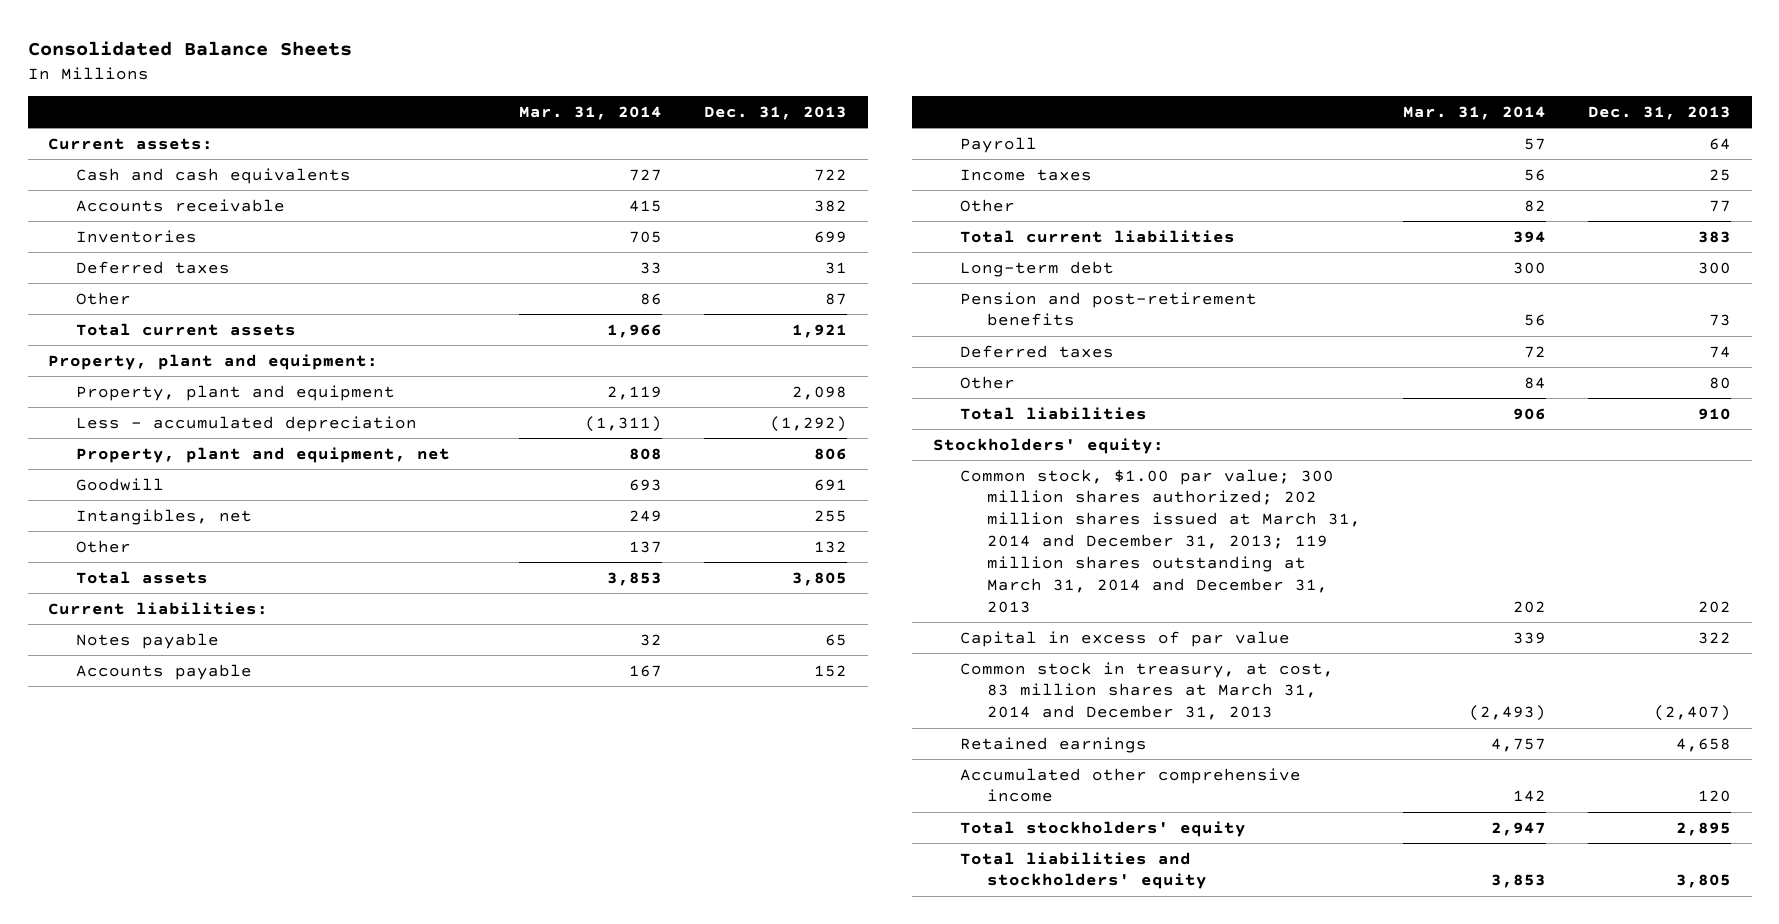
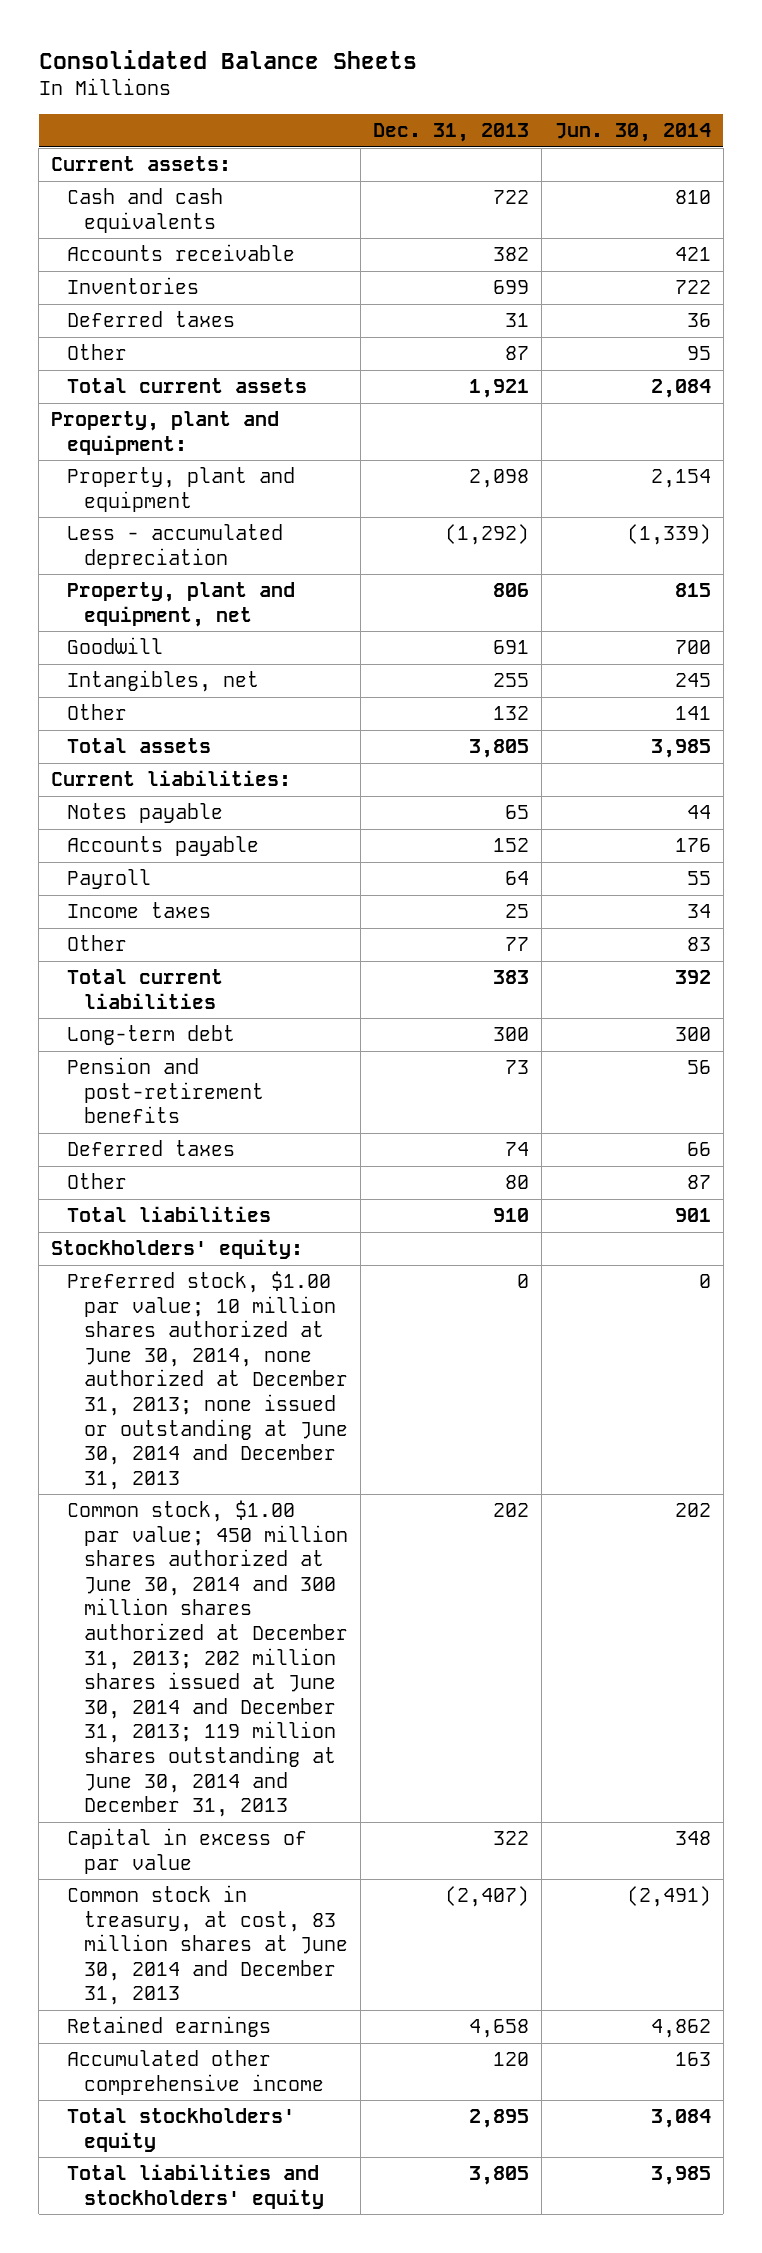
[518,106,662,121] Mar. 31, 2014 -> none
none -> [554,123,711,143] Jun. 30, 2014
none -> [67,1271,348,1490] Preferred stock, $1.00 par value; 10 million shares authorized at June 30, 2014, none authorized at December 31, 2013; none issued or outstanding at June 30, 2014 and December 31, 2013
[959,468,1362,613] Common stock, $1.00 par value; 300 million shares authorized; 202 million shares issued at March 31, 2014 and December 31, 2013; 119 million shares outstanding at March 31, 2014 and December 31, 2013 -> [67,1500,348,1818] Common stock, $1.00 par value; 450 million shares authorized at June 30, 2014 and 300 million shares authorized at December 31, 2013; 202 million shares issued at June 30, 2014 and December 31, 2013; 119 million shares outstanding at June 30, 2014 and December 31, 2013
[959,661,1334,721] Common stock in treasury, at cost, 83 million shares at March 31, 2014 and December 31, 2013 -> [67,1885,348,2006] Common stock in treasury, at cost, 83 million shares at June 30, 2014 and December 31, 2013

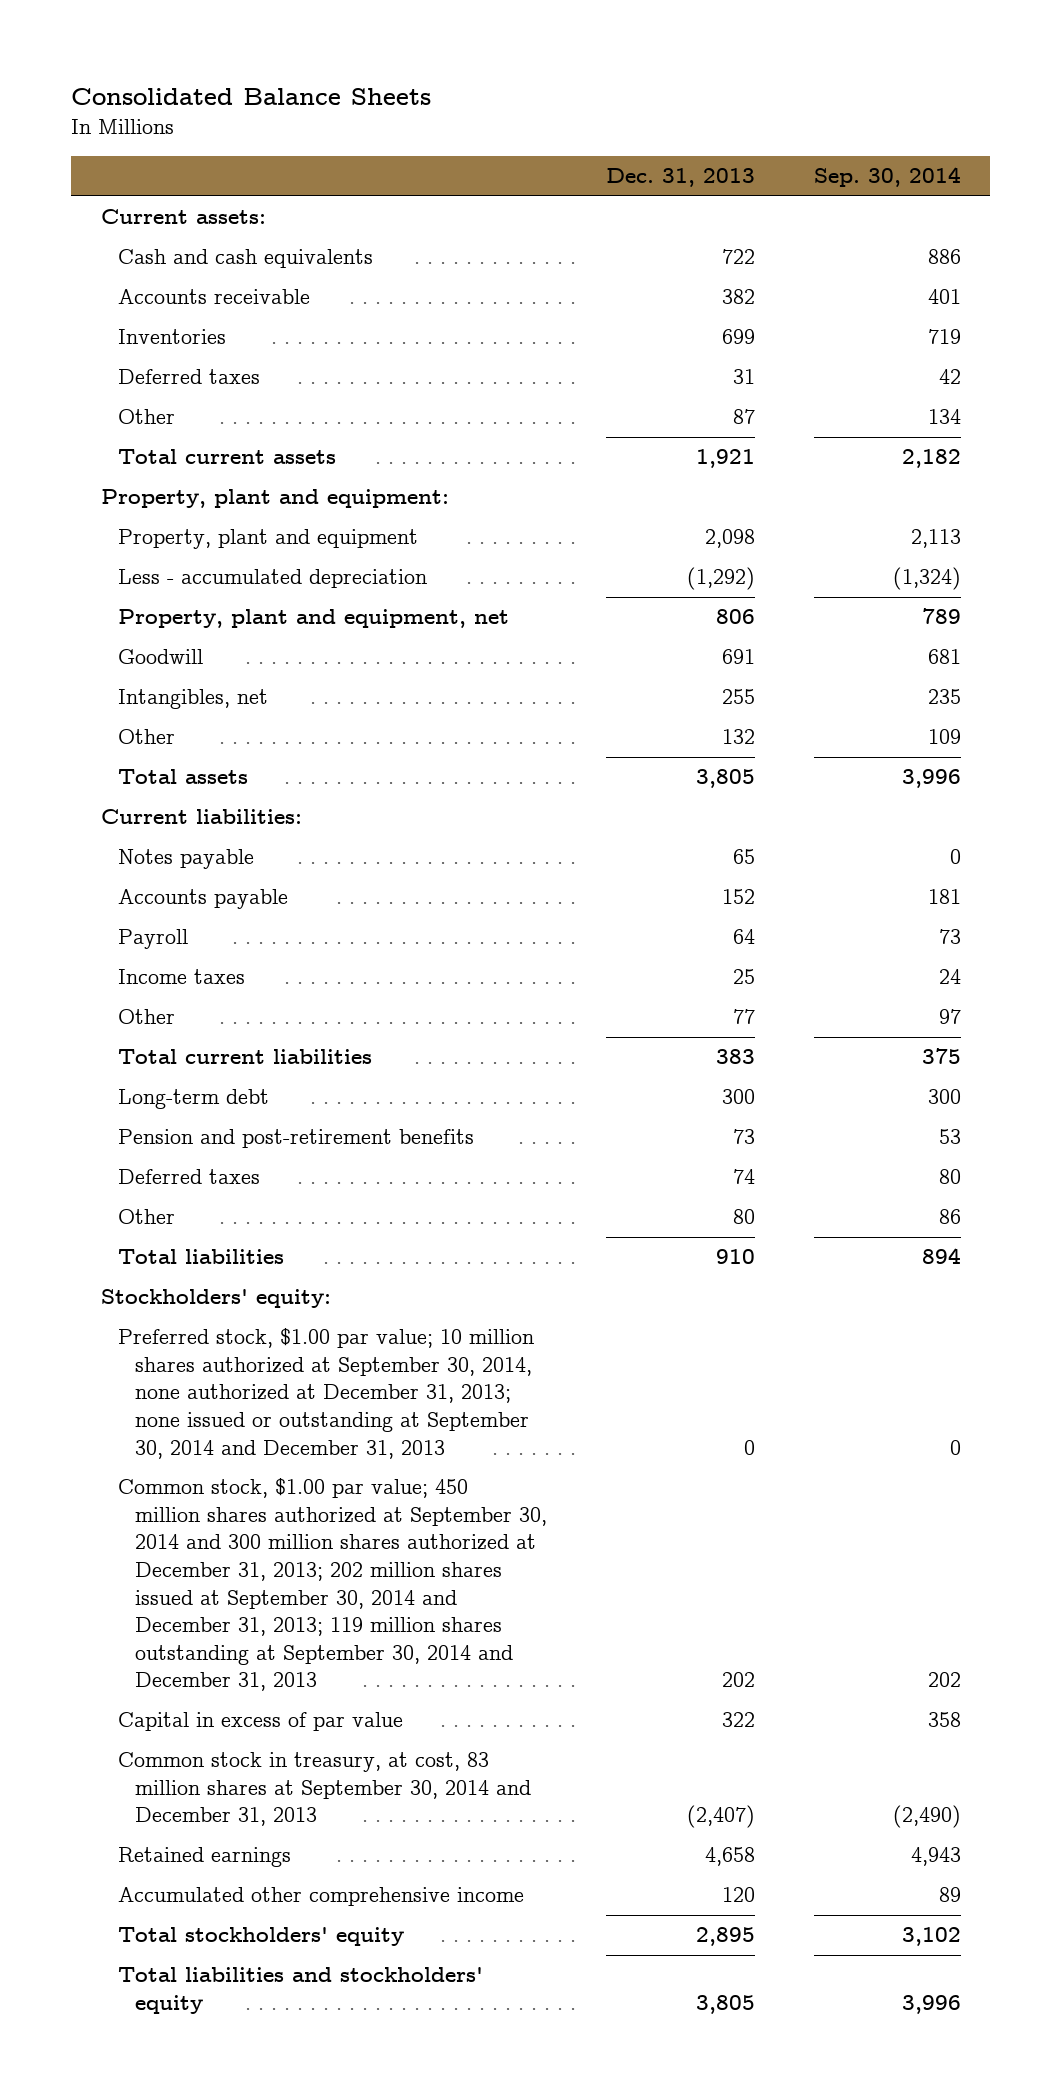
[554,123,711,143] Jun. 30, 2014 -> none
none -> [813,167,961,188] Sep. 30, 2014
[67,1271,348,1490] Preferred stock, $1.00 par value; 10 million shares authorized at June 30, 2014, none authorized at December 31, 2013; none issued or outstanding at June 30, 2014 and December 31, 2013 -> [117,1328,534,1459] Preferred stock, $1.00 par value; 10 million shares authorized at September 30, 2014, none authorized at December 31, 2013; none issued or outstanding at September 30, 2014 and December 31, 2013
[67,1500,348,1818] Common stock, $1.00 par value; 450 million shares authorized at June 30, 2014 and 300 million shares authorized at December 31, 2013; 202 million shares issued at June 30, 2014 and December 31, 2013; 119 million shares outstanding at June 30, 2014 and December 31, 2013 -> [117,1478,547,1692] Common stock, $1.00 par value; 450 million shares authorized at September 30, 2014 and 300 million shares authorized at December 31, 2013; 202 million shares issued at September 30, 2014 and December 31, 2013; 119 million shares outstanding at September 30, 2014 and December 31, 2013
[67,1885,348,2006] Common stock in treasury, at cost, 83 million shares at June 30, 2014 and December 31, 2013 -> [117,1752,531,1827] Common stock in treasury, at cost, 83 million shares at September 30, 2014 and December 31, 2013

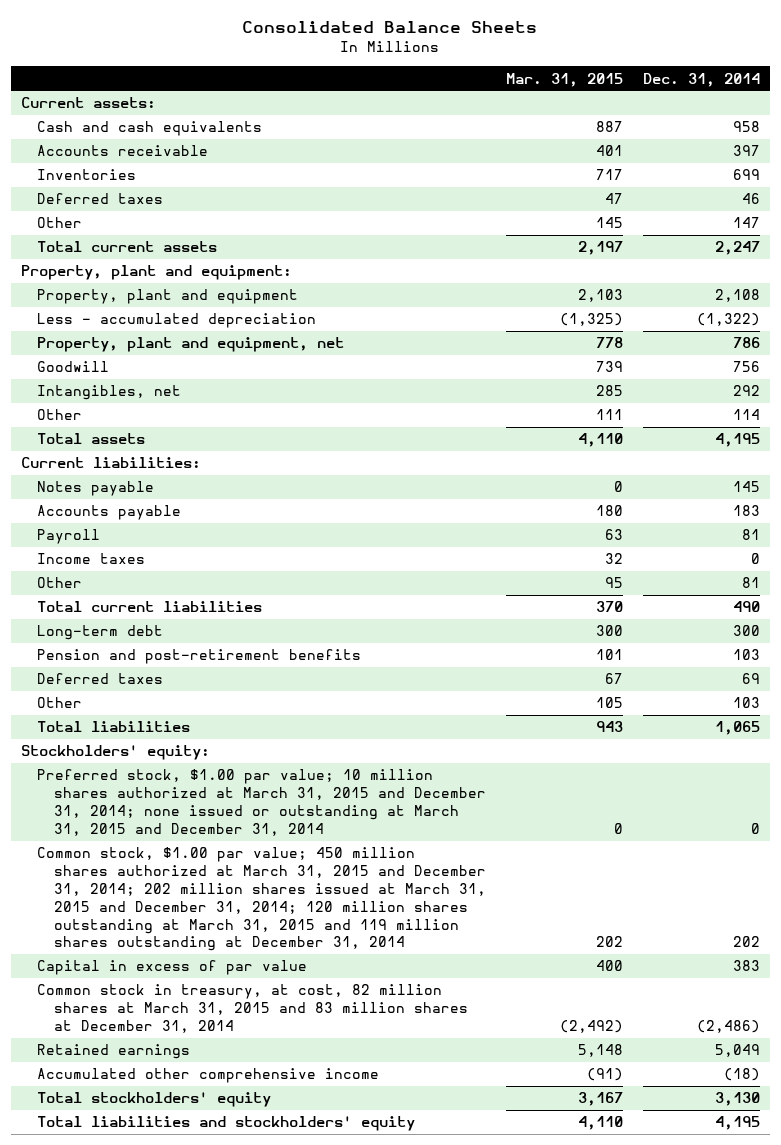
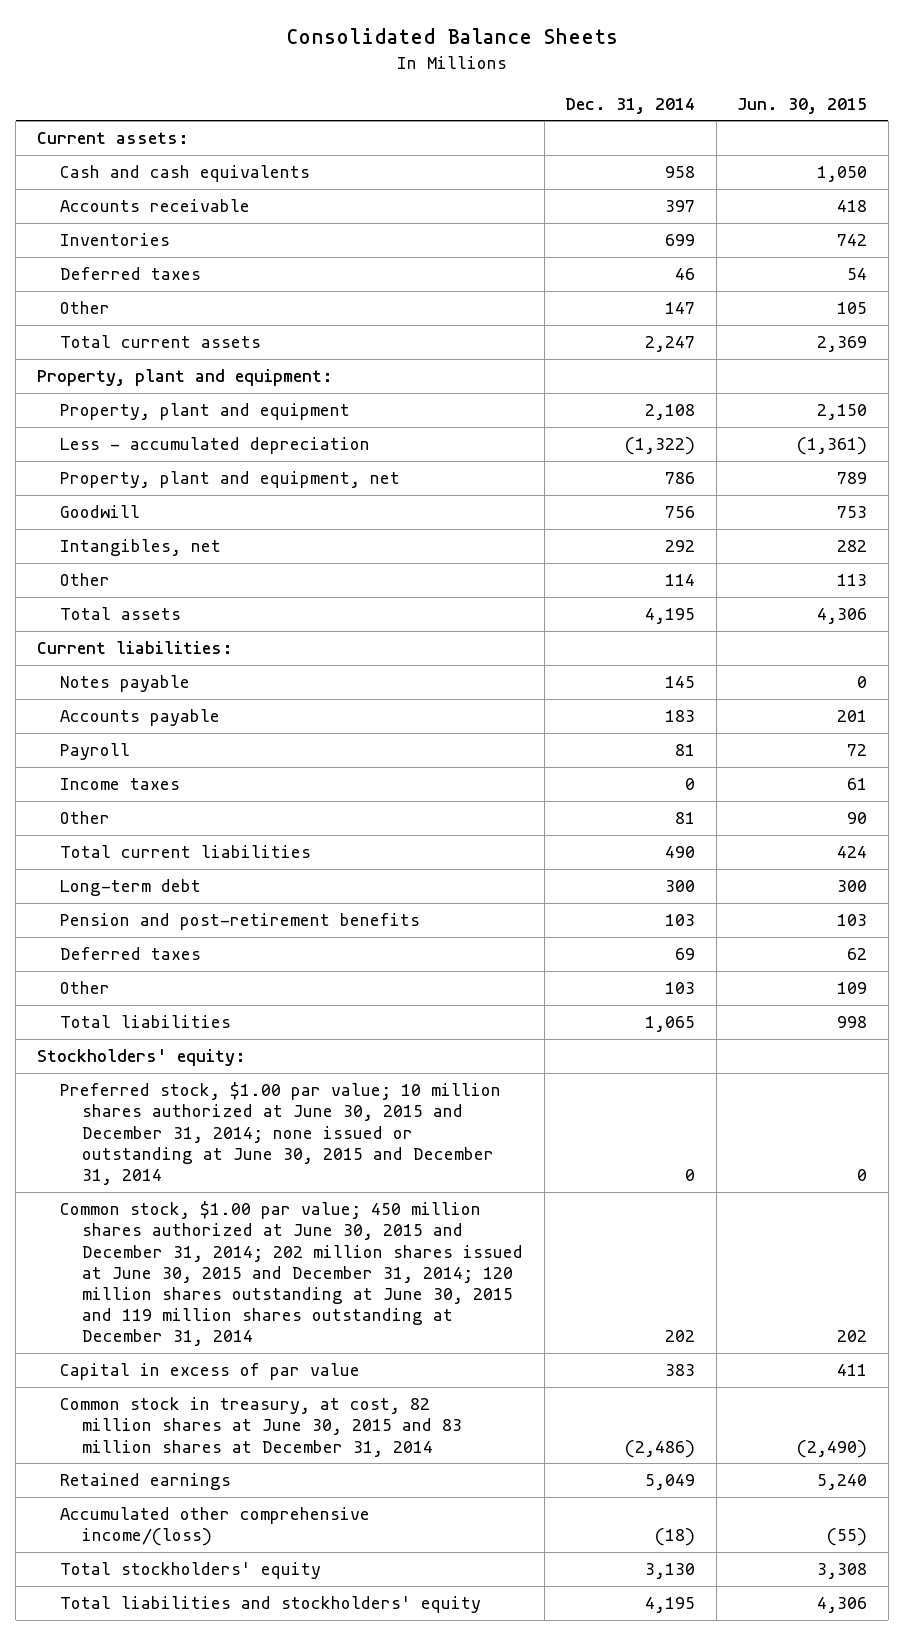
[505,72,623,87] Mar. 31, 2015 -> none
none -> [737,97,868,114] Jun. 30, 2015
[37,769,486,836] Preferred stock, $1.00 par value; 10 million shares authorized at March 31, 2015 and December 31, 2014; none issued or outstanding at March 31, 2015 and December 31, 2014 -> [59,1082,501,1186] Preferred stock, $1.00 par value; 10 million shares authorized at June 30, 2015 and December 31, 2014; none issued or outstanding at June 30, 2015 and December 31, 2014
[37,847,486,952] Common stock, $1.00 par value; 450 million shares authorized at March 31, 2015 and December 31, 2014; 202 million shares issued at March 31, 2015 and December 31, 2014; 120 million shares outstanding at March 31, 2015 and 119 million shares outstanding at December 31, 2014 -> [59,1201,524,1347] Common stock, $1.00 par value; 450 million shares authorized at June 30, 2015 and December 31, 2014; 202 million shares issued at June 30, 2015 and December 31, 2014; 120 million shares outstanding at June 30, 2015 and 119 million shares outstanding at December 31, 2014
[37,984,468,1034] Common stock in treasury, at cost, 82 million shares at March 31, 2015 and 83 million shares at December 31, 2014 -> [59,1397,463,1457] Common stock in treasury, at cost, 82 million shares at June 30, 2015 and 83 million shares at December 31, 2014
[37,1068,380,1084] Accumulated other comprehensive income -> [59,1507,370,1547] Accumulated other comprehensive income/(loss)

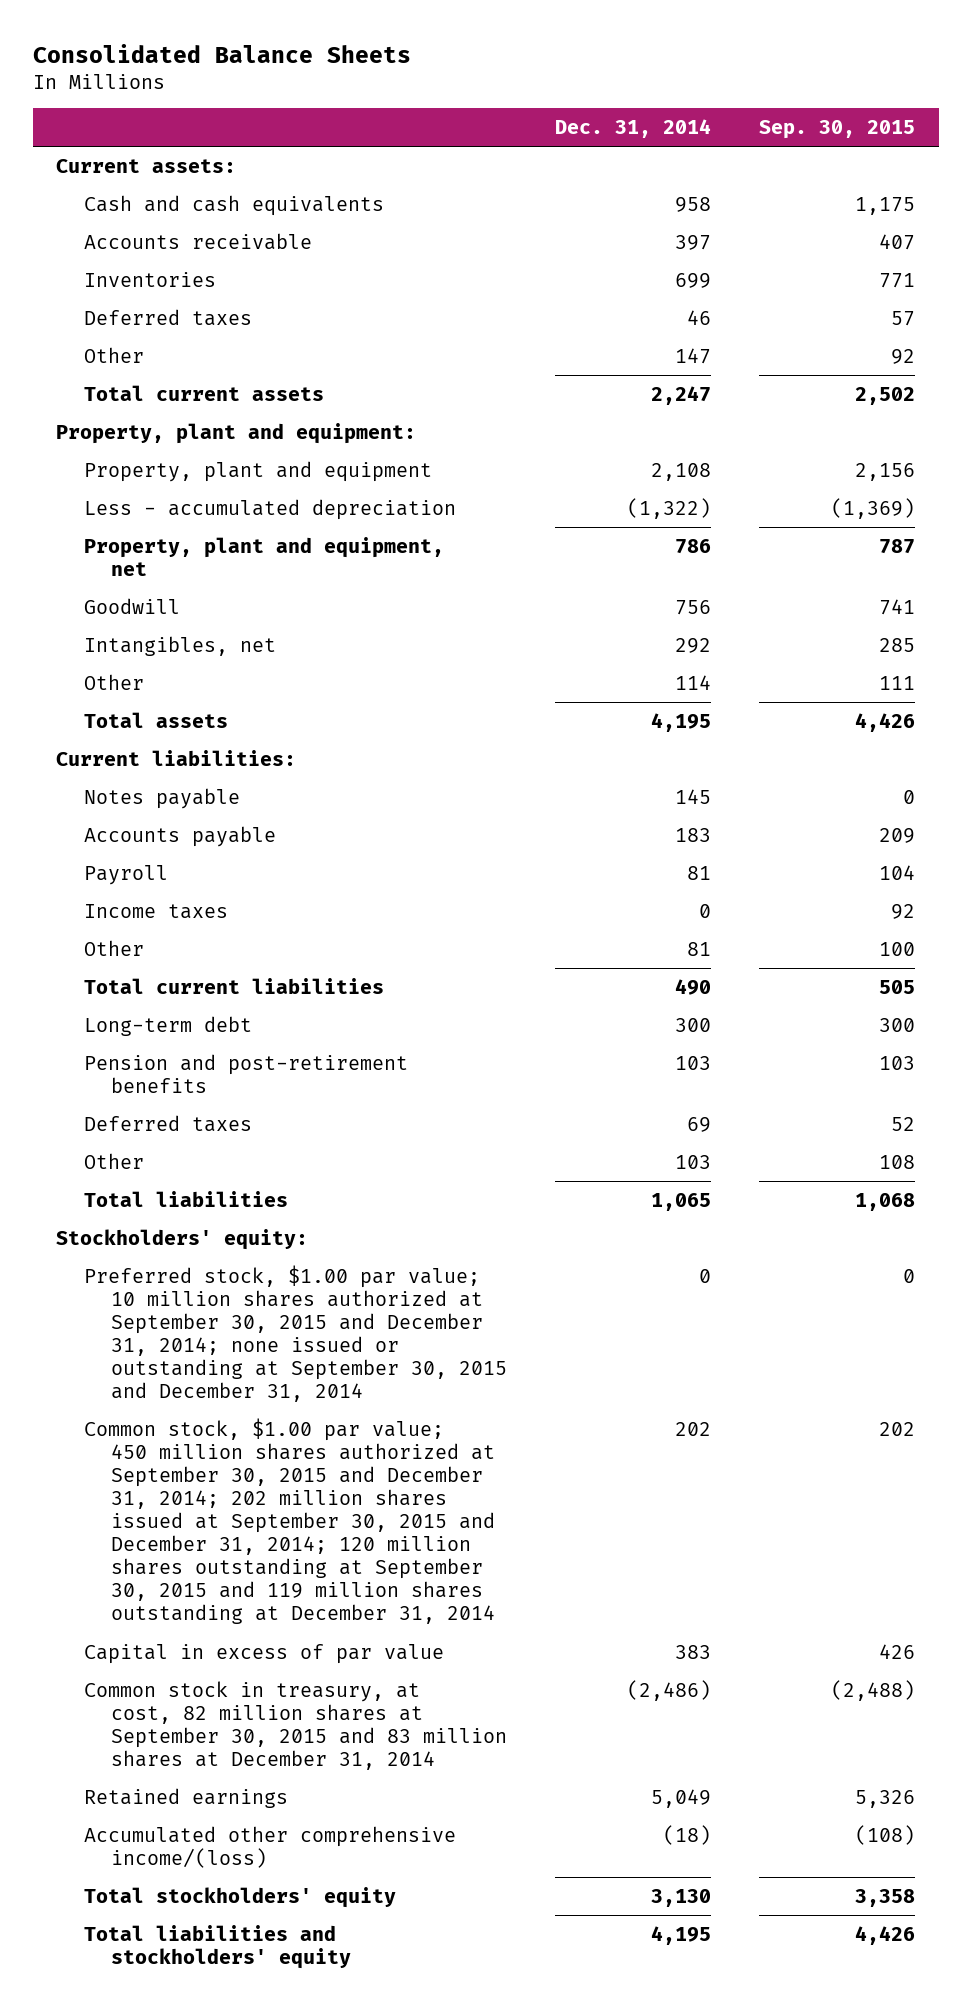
[737,97,868,114] Jun. 30, 2015 -> none
none -> [758,120,915,140] Sep. 30, 2015
[59,1082,501,1186] Preferred stock, $1.00 par value; 10 million shares authorized at June 30, 2015 and December 31, 2014; none issued or outstanding at June 30, 2015 and December 31, 2014 -> [83,1264,508,1403] Preferred stock, $1.00 par value; 10 million shares authorized at September 30, 2015 and December 31, 2014; none issued or outstanding at September 30, 2015 and December 31, 2014
[59,1201,524,1347] Common stock, $1.00 par value; 450 million shares authorized at June 30, 2015 and December 31, 2014; 202 million shares issued at June 30, 2015 and December 31, 2014; 120 million shares outstanding at June 30, 2015 and 119 million shares outstanding at December 31, 2014 -> [83,1417,496,1625] Common stock, $1.00 par value; 450 million shares authorized at September 30, 2015 and December 31, 2014; 202 million shares issued at September 30, 2015 and December 31, 2014; 120 million shares outstanding at September 30, 2015 and 119 million shares outstanding at December 31, 2014
[59,1397,463,1457] Common stock in treasury, at cost, 82 million shares at June 30, 2015 and 83 million shares at December 31, 2014 -> [83,1680,508,1771] Common stock in treasury, at cost, 82 million shares at September 30, 2015 and 83 million shares at December 31, 2014

